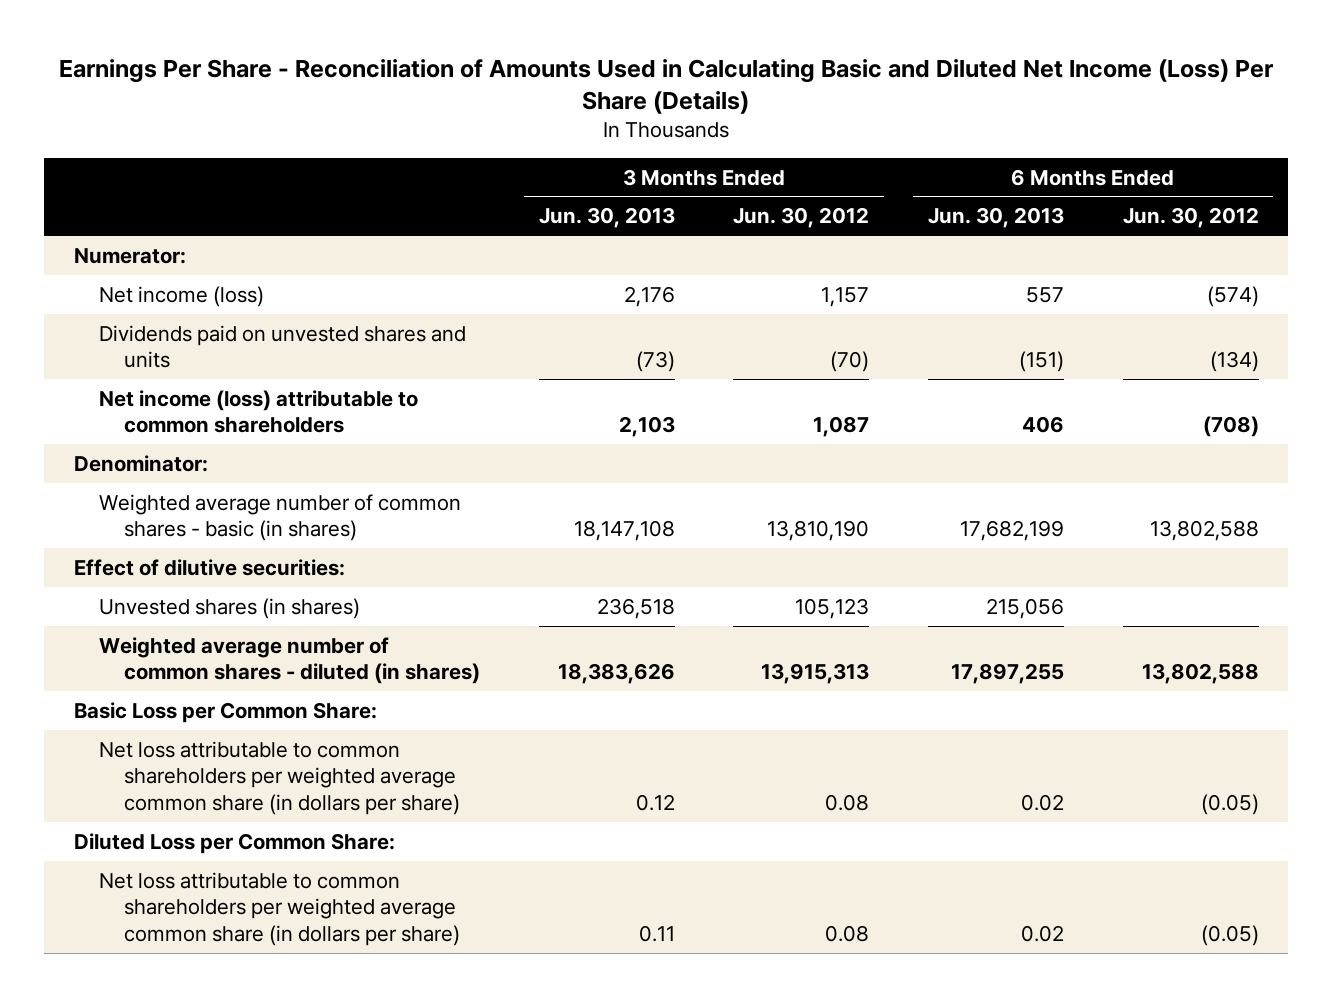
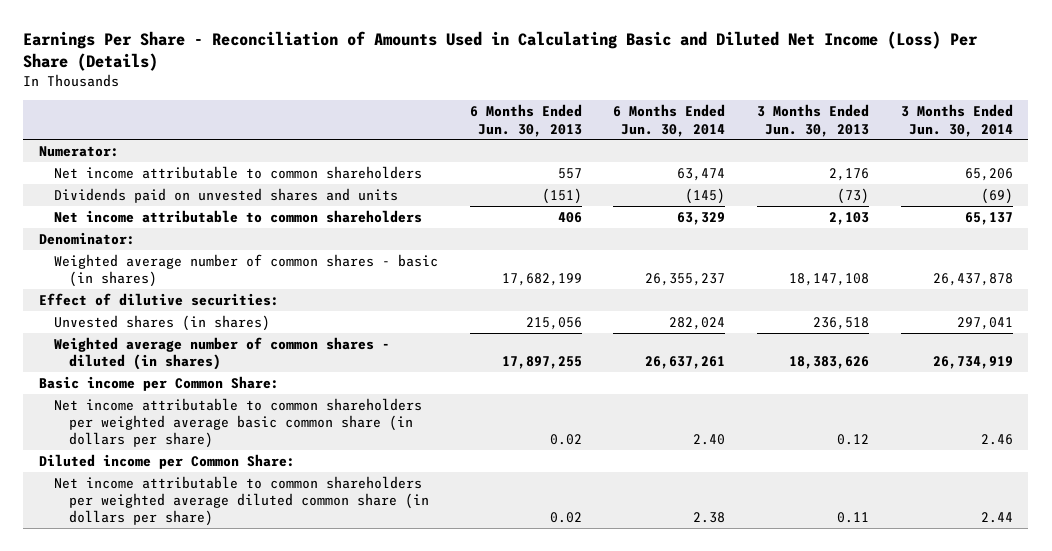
[733,207,870,229] Jun. 30, 2012 -> none
[1122,207,1259,229] Jun. 30, 2012 -> none
none -> [613,104,726,137] 6 Months Ended Jun. 30, 2014
none -> [900,104,1013,137] 3 Months Ended Jun. 30, 2014
[98,285,264,307] Net income (loss) -> [54,165,423,179] Net income attributable to common shareholders
[98,389,418,434] Net income (loss) attributable to common shareholders -> [54,209,423,223] Net income attributable to common shareholders
[73,701,377,723] Basic Loss per Common Share: -> [38,375,279,391] Basic income per Common Share:
[98,740,461,815] Net loss attributable to common shareholders per weighted average common share (in dollars per share) -> [54,397,423,449] Net income attributable to common shareholders per weighted average basic common share (in dollars per share)
[73,832,395,854] Diluted Loss per Common Share: -> [38,453,295,469] Diluted income per Common Share:
[98,871,461,946] Net loss attributable to common shareholders per weighted average common share (in dollars per share) -> [54,475,430,527] Net income attributable to common shareholders per weighted average diluted common share (in dollars per share)

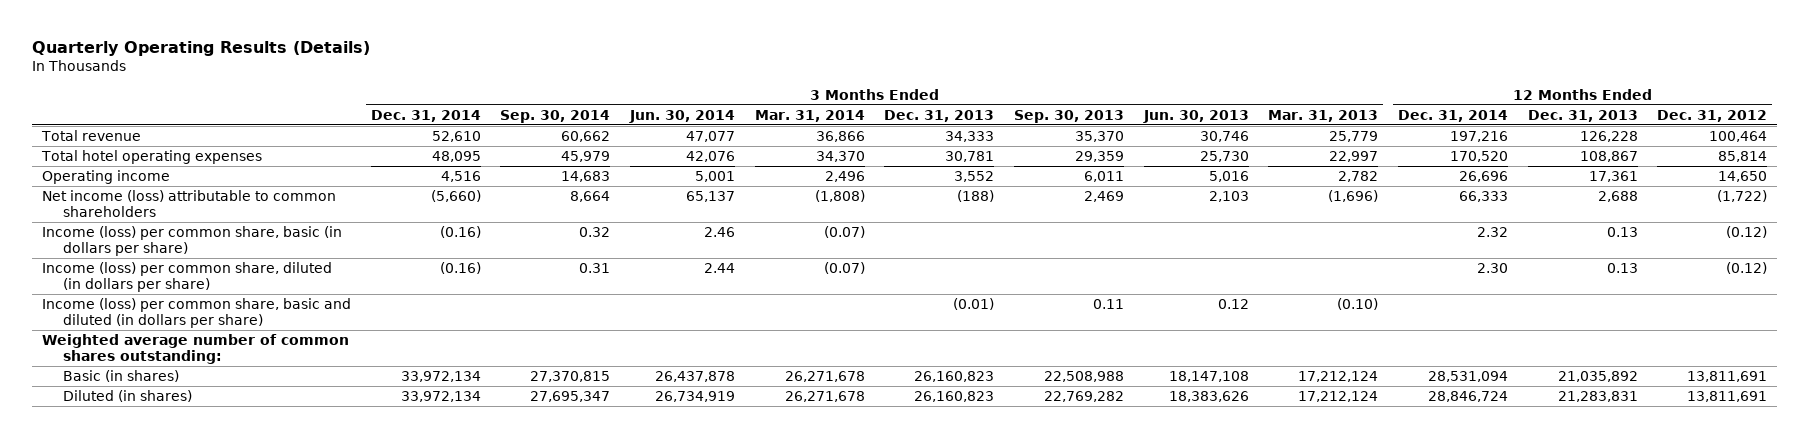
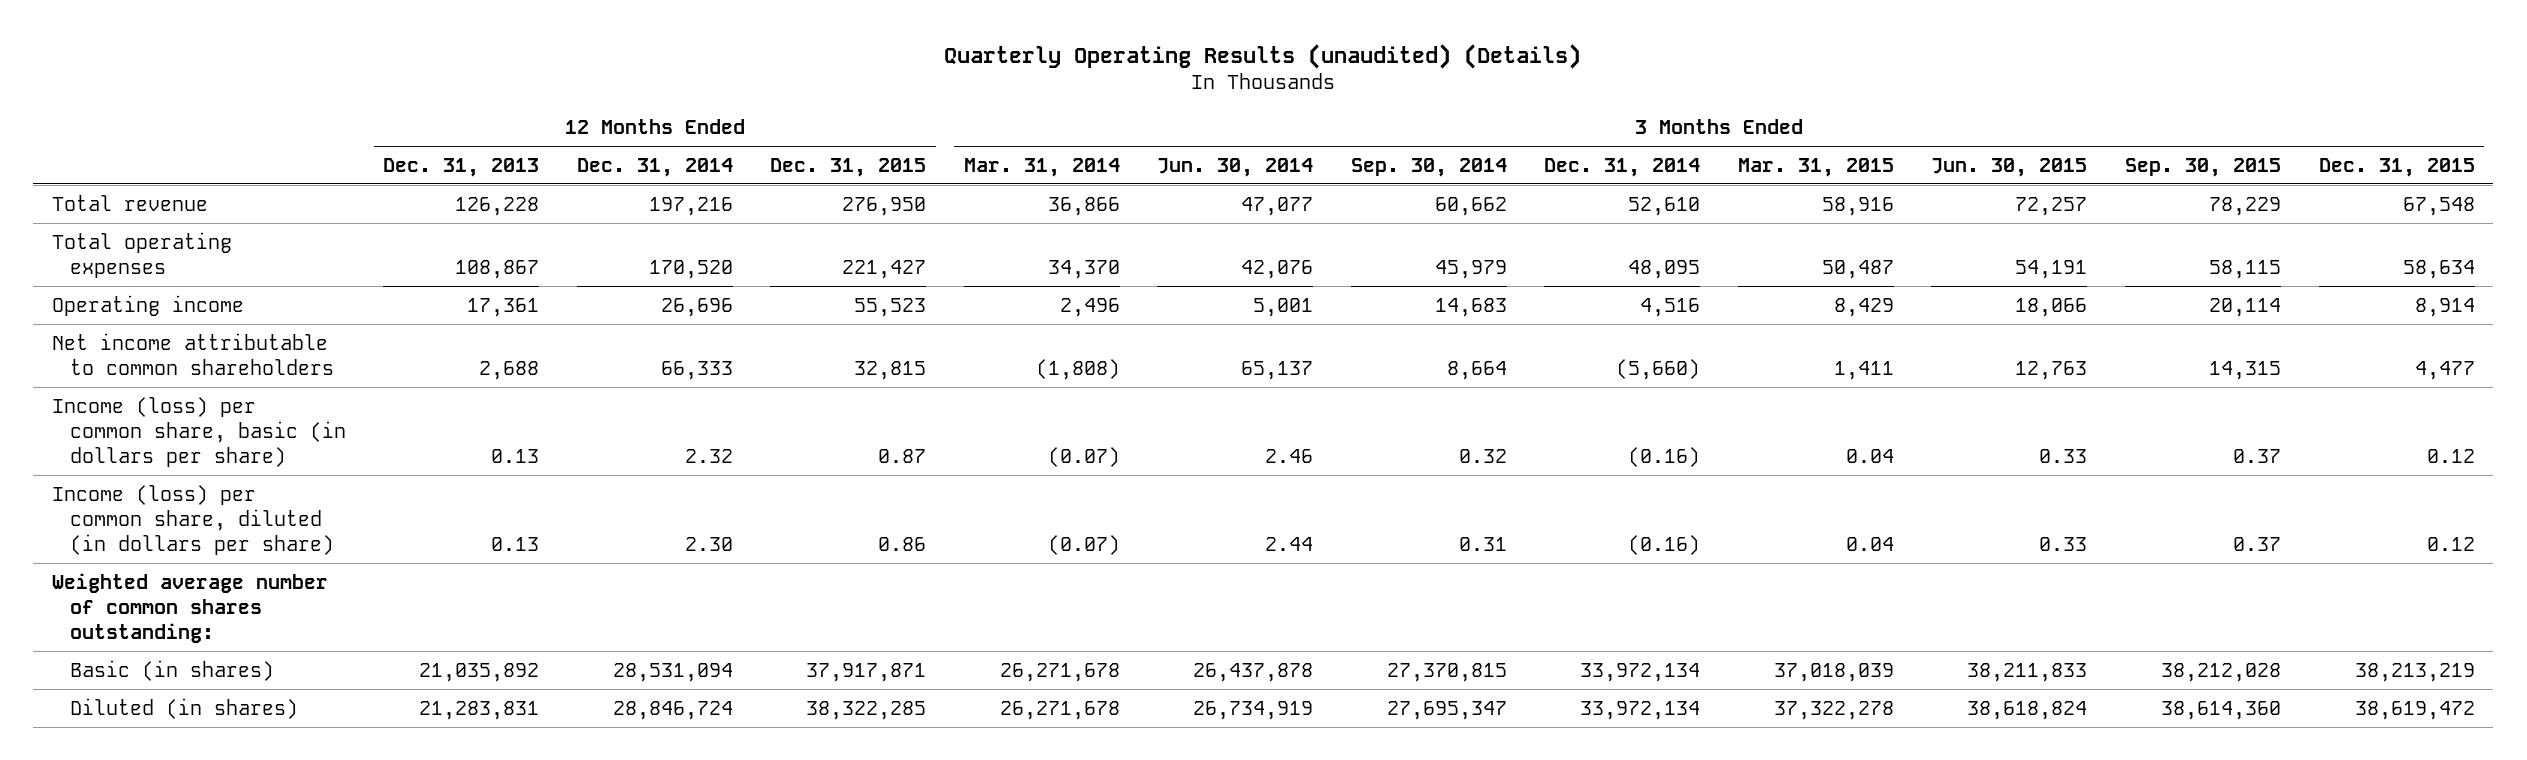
[32,41,371,57] Quarterly Operating Results (Details) -> [944,44,1582,70] Quarterly Operating Results (unaudited) (Details)
[884,109,995,122] Dec. 31, 2013 -> none
[1014,109,1125,123] Sep. 30, 2013 -> none
[1142,109,1249,123] Jun. 30, 2013 -> none
[1268,109,1379,122] Mar. 31, 2013 -> none
[1657,109,1768,122] Dec. 31, 2012 -> none
none -> [770,157,927,177] Dec. 31, 2015
none -> [1737,157,1894,177] Mar. 31, 2015
none -> [1931,157,2088,177] Jun. 30, 2015
none -> [2125,157,2282,177] Sep. 30, 2015
none -> [2318,157,2475,177] Dec. 31, 2015
[41,149,263,164] Total hotel operating expenses -> [52,231,233,278] Total operating expenses
[42,189,337,218] Net income (loss) attributable to common shareholders -> [52,332,334,375] Net income attributable to common shareholders
[42,297,352,329] Income (loss) per common share, basic and diluted (in dollars per share) -> none

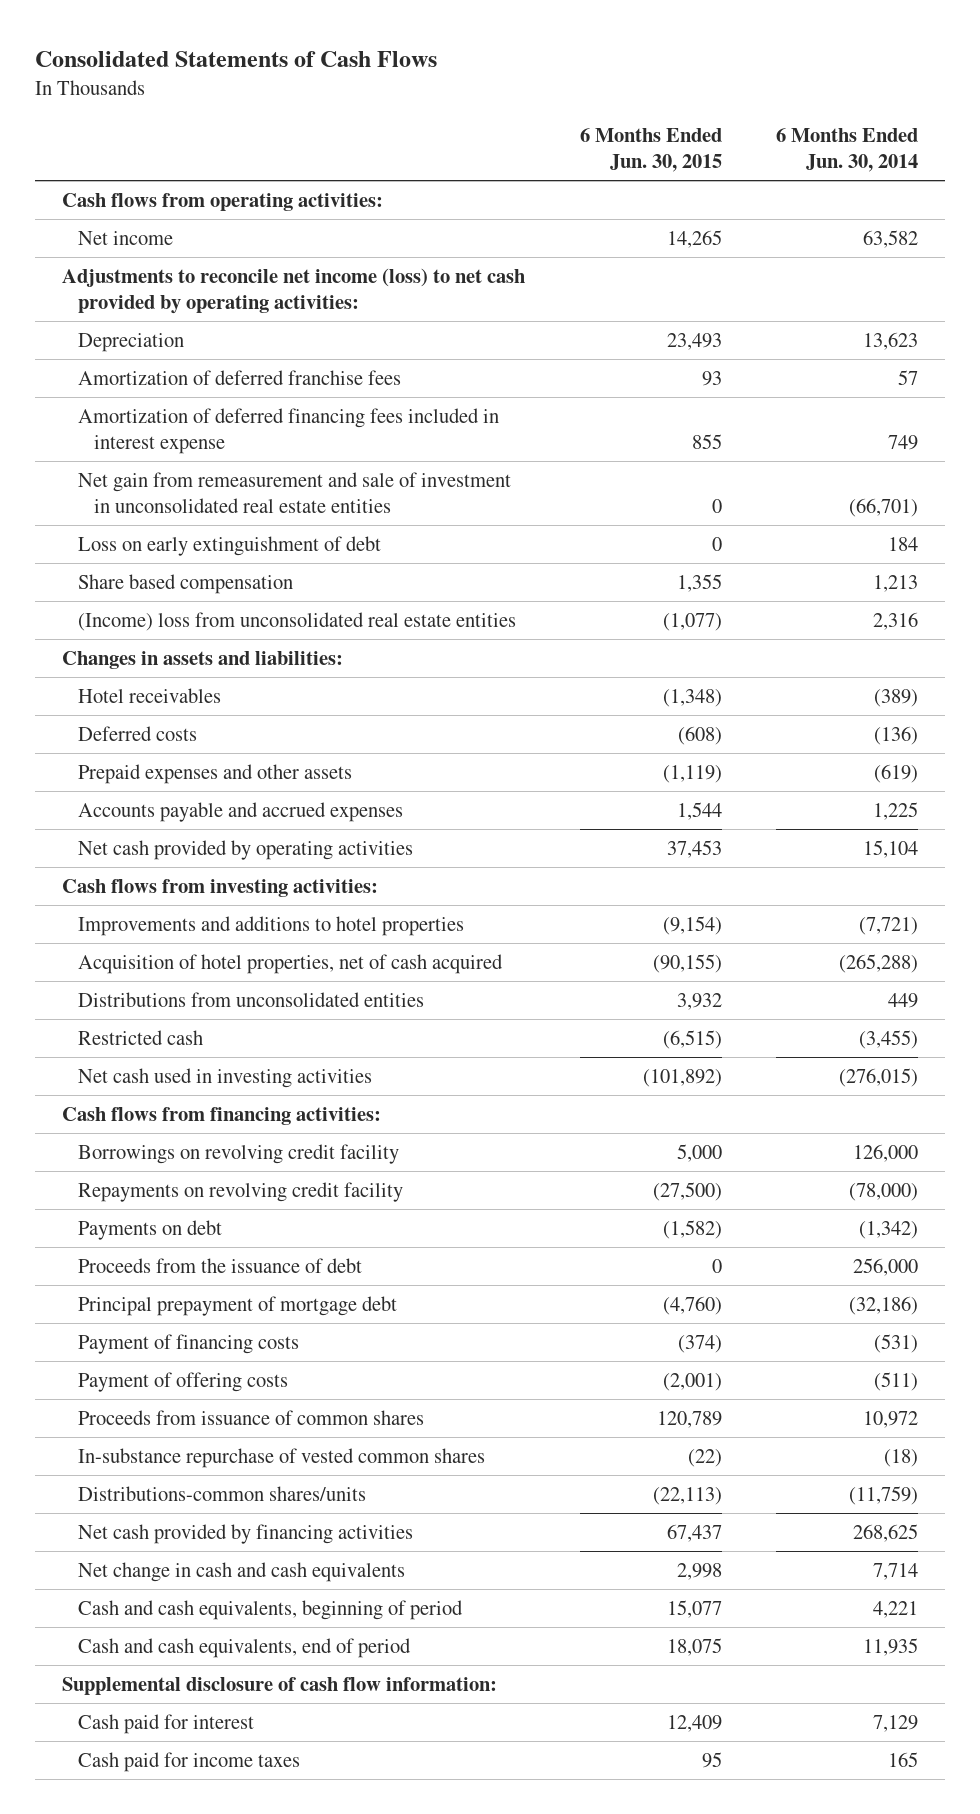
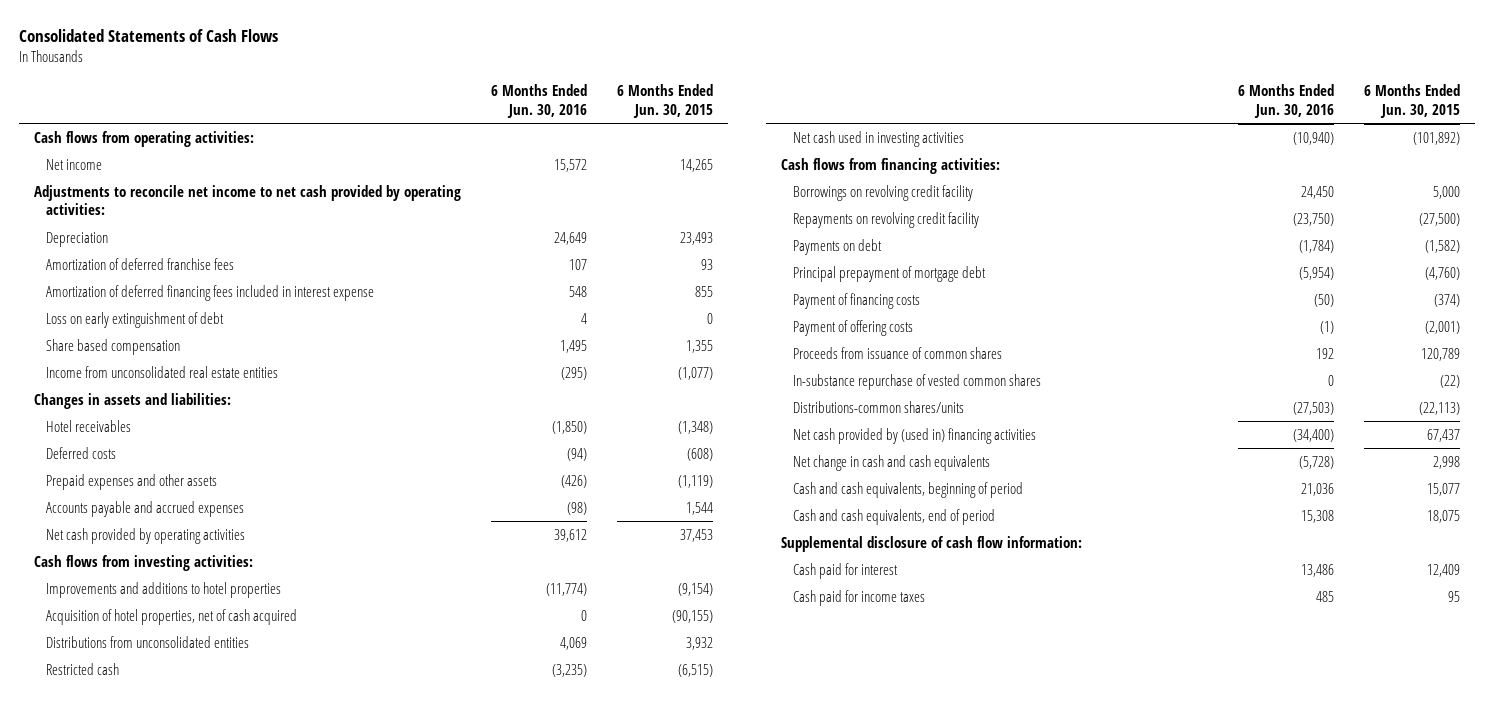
[775,127,918,172] 6 Months Ended Jun. 30, 2014 -> none
none -> [491,84,588,118] 6 Months Ended Jun. 30, 2016
[62,267,526,314] Adjustments to reconcile net income (loss) to net cash provided by operating activities: -> [34,185,462,216] Adjustments to reconcile net income to net cash provided by operating activities:
[78,471,512,513] Net gain from remeasurement and sale of investment in unconsolidated real estate entities -> none
[78,611,517,631] (Income) loss from unconsolidated real estate entities -> [46,366,279,379] Income from unconsolidated real estate entities
[78,1257,363,1273] Proceeds from the issuance of debt -> none
[78,1523,414,1544] Net cash provided by financing activities -> [793,428,1037,445] Net cash provided by (used in) financing activities

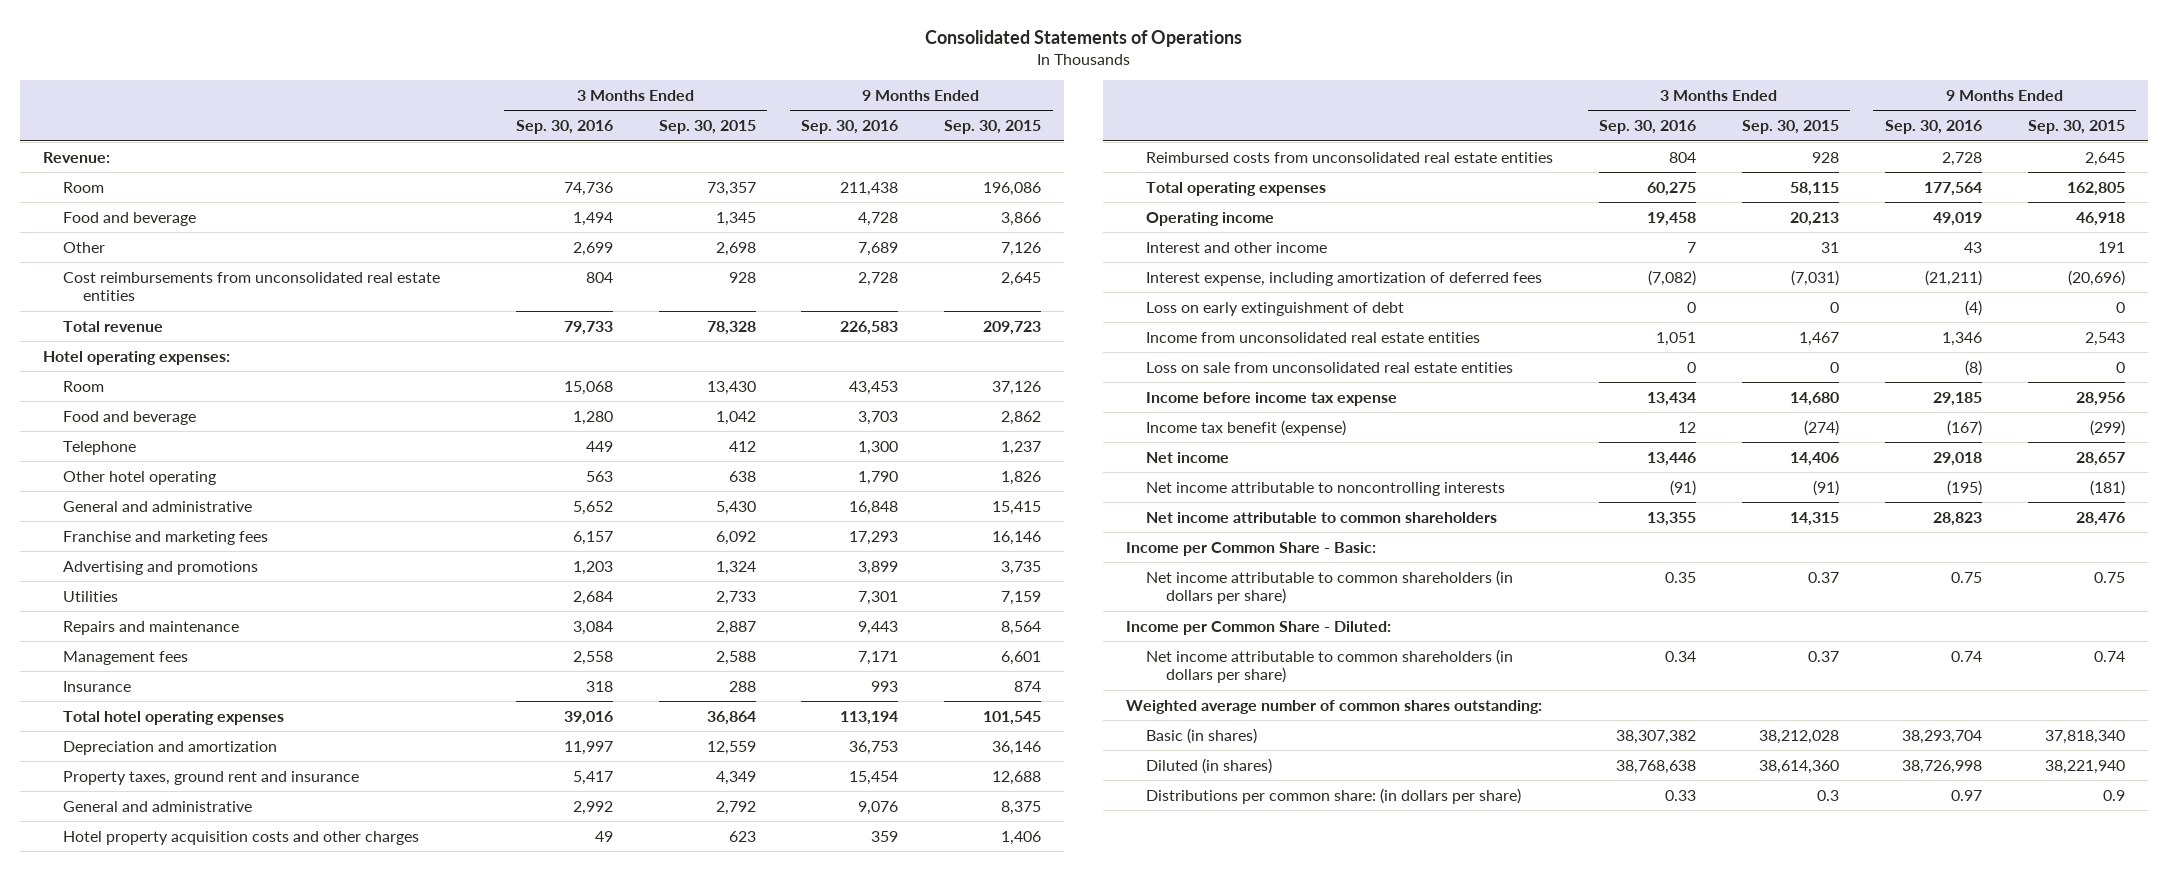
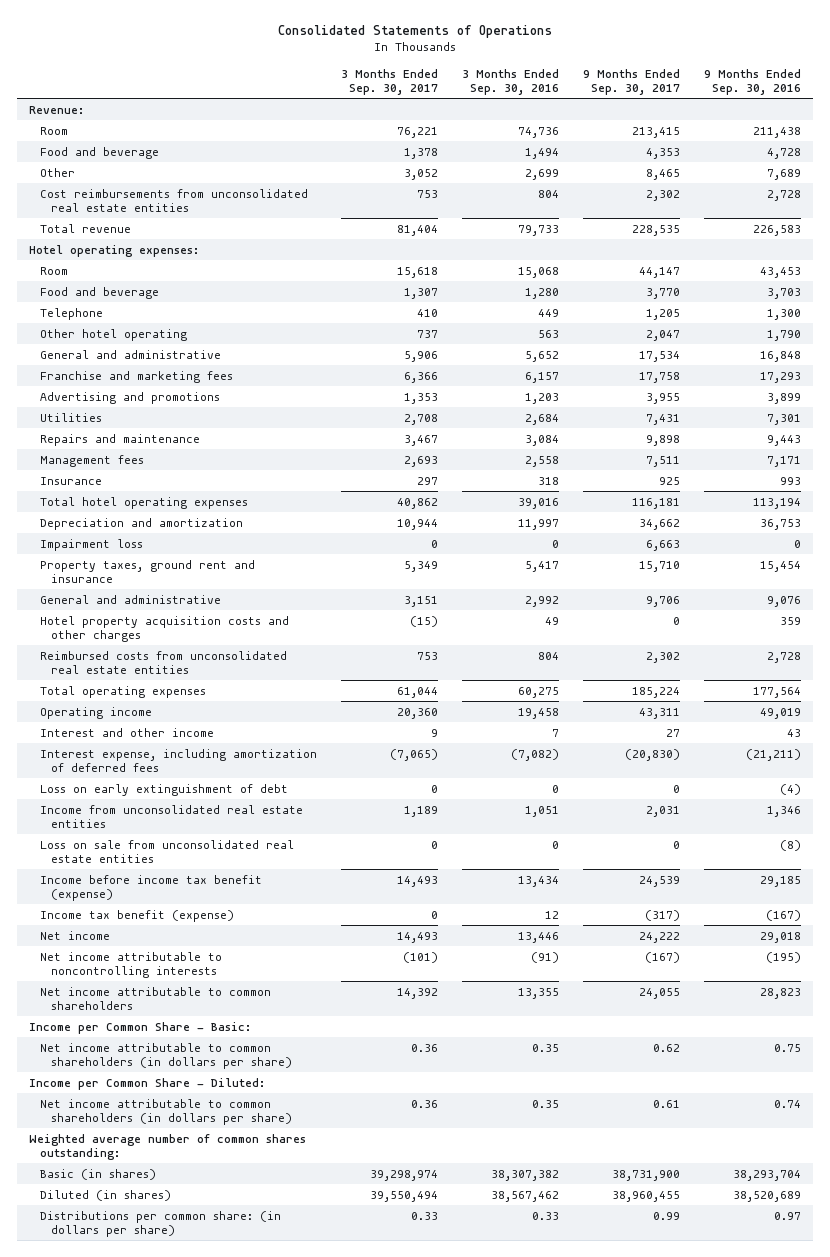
[658,120,756,135] Sep. 30, 2015 -> none
[944,120,1042,135] Sep. 30, 2015 -> none
none -> [340,68,438,95] 3 Months Ended Sep. 30, 2017
none -> [582,68,680,95] 9 Months Ended Sep. 30, 2017
none -> [39,538,143,551] Impairment loss
[1146,391,1398,406] Income before income tax expense -> [39,874,262,901] Income before income tax benefit (expense)
[1664,650,1696,662] 0.34 -> [531,1099,559,1108] 0.35
[1615,759,1696,774] 38,768,638 -> [490,1190,559,1202] 38,567,462
[1901,759,1982,774] 38,726,998 -> [732,1190,801,1202] 38,520,689

